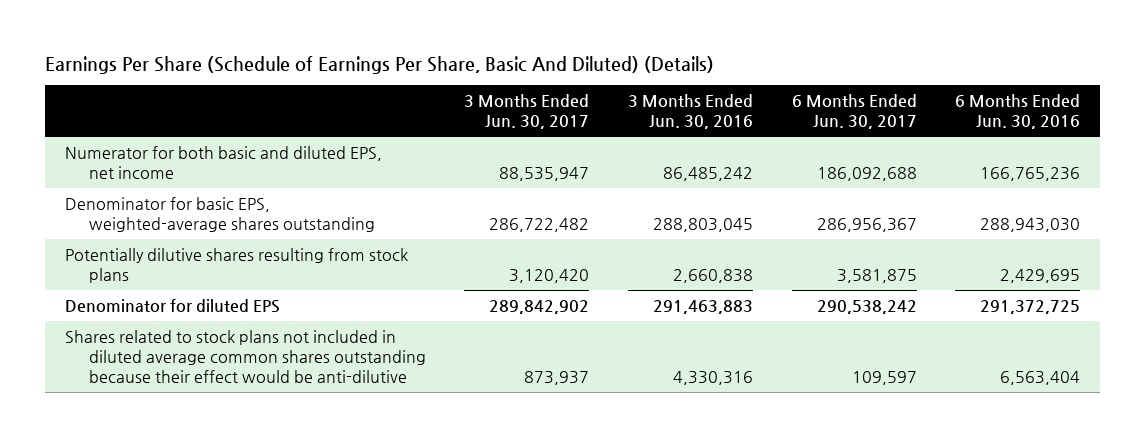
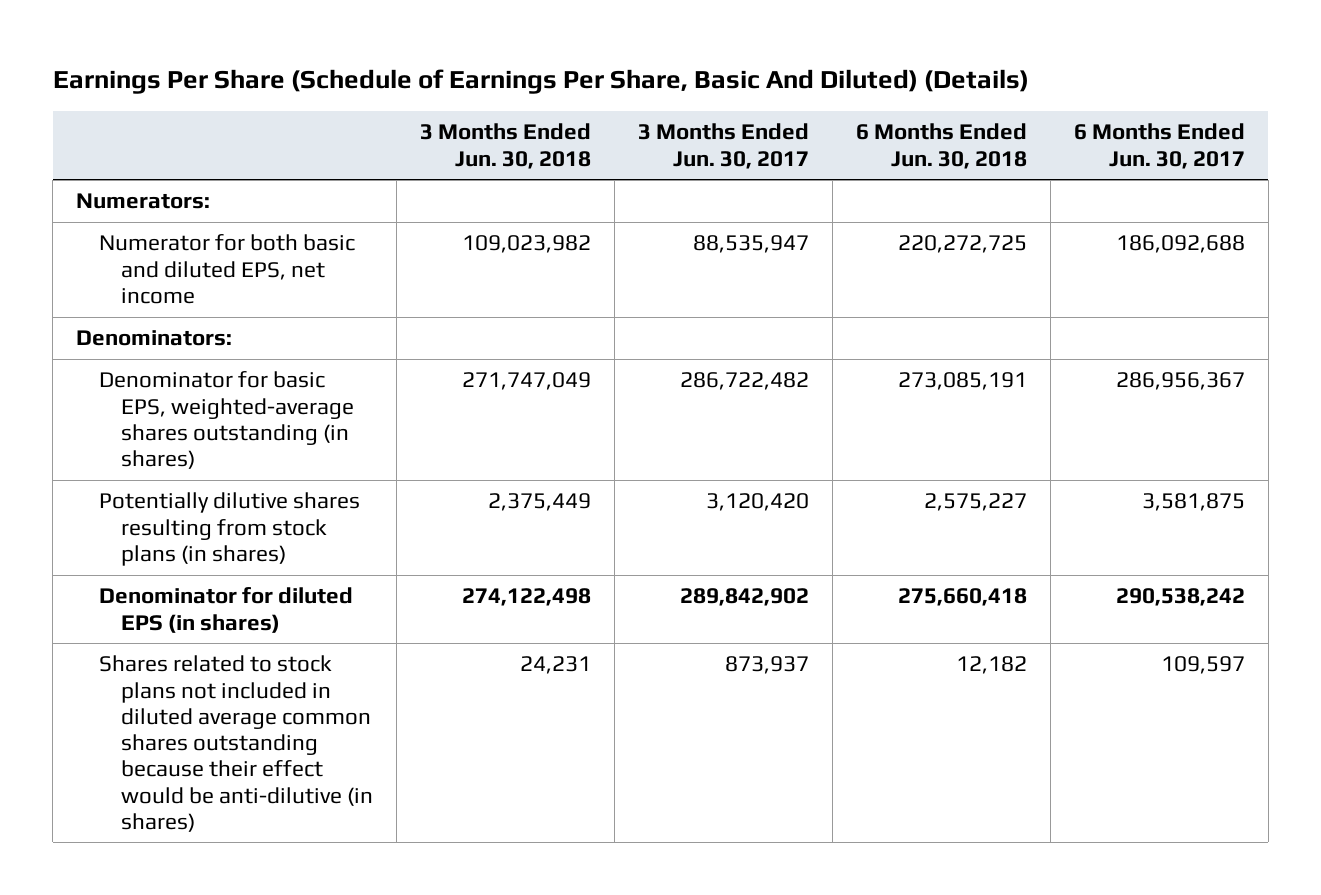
[628,94,754,130] 3 Months Ended Jun. 30, 2016 -> none
[955,94,1081,130] 6 Months Ended Jun. 30, 2016 -> none
none -> [420,123,592,169] 3 Months Ended Jun. 30, 2018
none -> [855,123,1027,169] 6 Months Ended Jun. 30, 2018
none -> [76,193,211,210] Numerators:
none -> [76,330,233,347] Denominators:
[64,196,375,233] Denominator for basic EPS, weighted-average shares outstanding -> [98,371,355,470] Denominator for basic EPS, weighted-average shares outstanding (in shares)
[64,247,408,284] Potentially dilutive shares resulting from stock plans -> [98,492,360,566] Potentially dilutive shares resulting from stock plans (in shares)
[64,298,280,313] Denominator for diluted EPS -> [98,587,353,633] Denominator for diluted EPS (in shares)
[64,329,426,384] Shares related to stock plans not included in diluted average common shares outstanding because their effect would be anti-dilutive -> [98,655,374,832] Shares related to stock plans not included in diluted average common shares outstanding because their effect would be anti-dilutive (in shares)

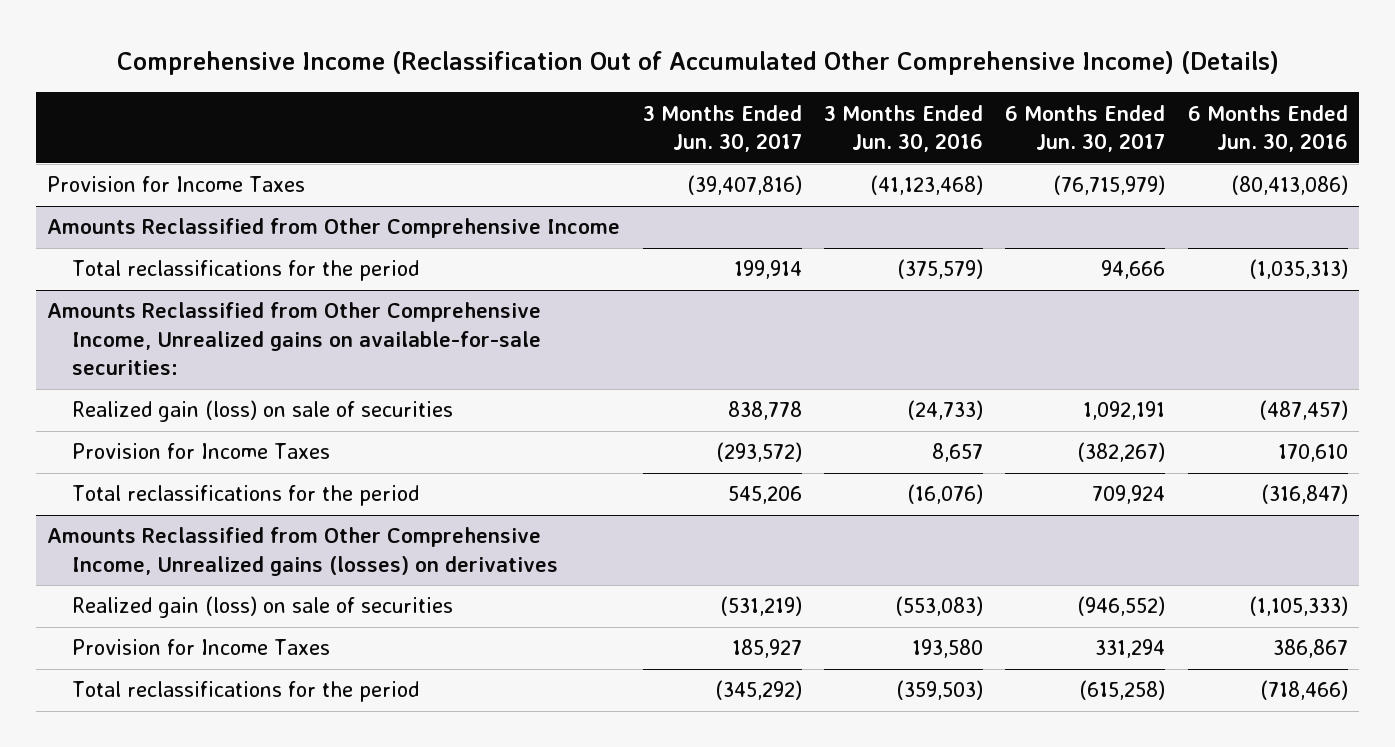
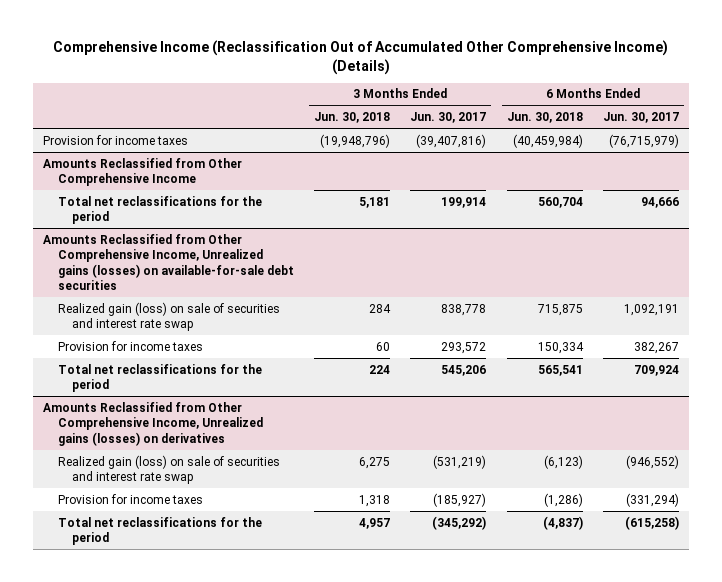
[824,104,984,153] 3 Months Ended Jun. 30, 2016 -> none
[1187,104,1348,153] 6 Months Ended Jun. 30, 2016 -> none
none -> [313,112,390,124] Jun. 30, 2018
none -> [506,112,583,124] Jun. 30, 2018
[47,176,306,193] Provision for Income Taxes -> [43,134,189,145] Provision for income taxes
[71,260,419,282] Total reclassifications for the period -> [57,195,262,225] Total net reclassifications for the period
[47,302,542,376] Amounts Reclassified from Other Comprehensive Income, Unrealized gains on available-for-sale securities: -> [43,233,294,291] Amounts Reclassified from Other Comprehensive Income, Unrealized gains (losses) on available-for-sale debt securities
[71,400,453,423] Realized gain (loss) on sale of securities -> [57,301,280,332] Realized gain (loss) on sale of securities and interest rate swap
[71,443,330,460] Provision for Income Taxes -> [57,340,203,351] Provision for income taxes
[715,442,802,463] (293,572) -> [441,341,487,354] 293,572
[1077,442,1166,463] (382,267) -> [633,341,679,354] 382,267
[71,485,419,507] Total reclassifications for the period -> [57,363,262,393] Total net reclassifications for the period
[71,596,453,619] Realized gain (loss) on sale of securities -> [57,454,280,485] Realized gain (loss) on sale of securities and interest rate swap
[71,639,330,656] Provision for Income Taxes -> [57,493,203,504] Provision for income taxes
[731,639,802,659] 185,927 -> [433,492,487,507] (185,927)
[1095,639,1166,659] 331,294 -> [625,492,679,507] (331,294)
[71,681,419,703] Total reclassifications for the period -> [57,516,262,546] Total net reclassifications for the period

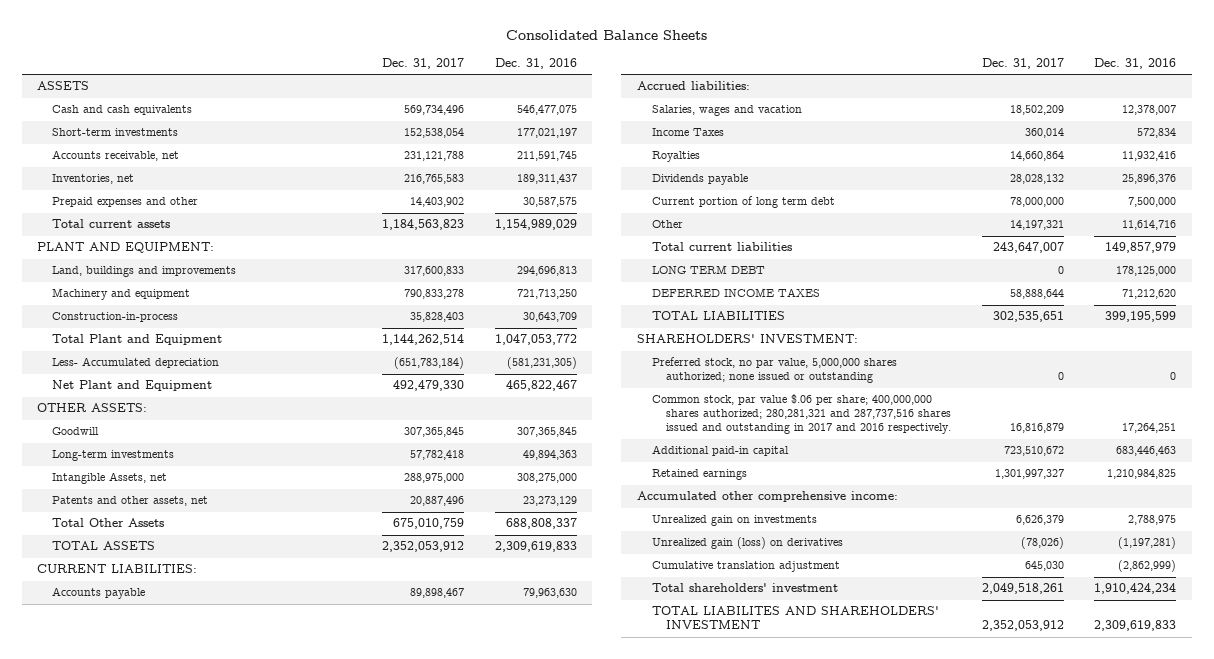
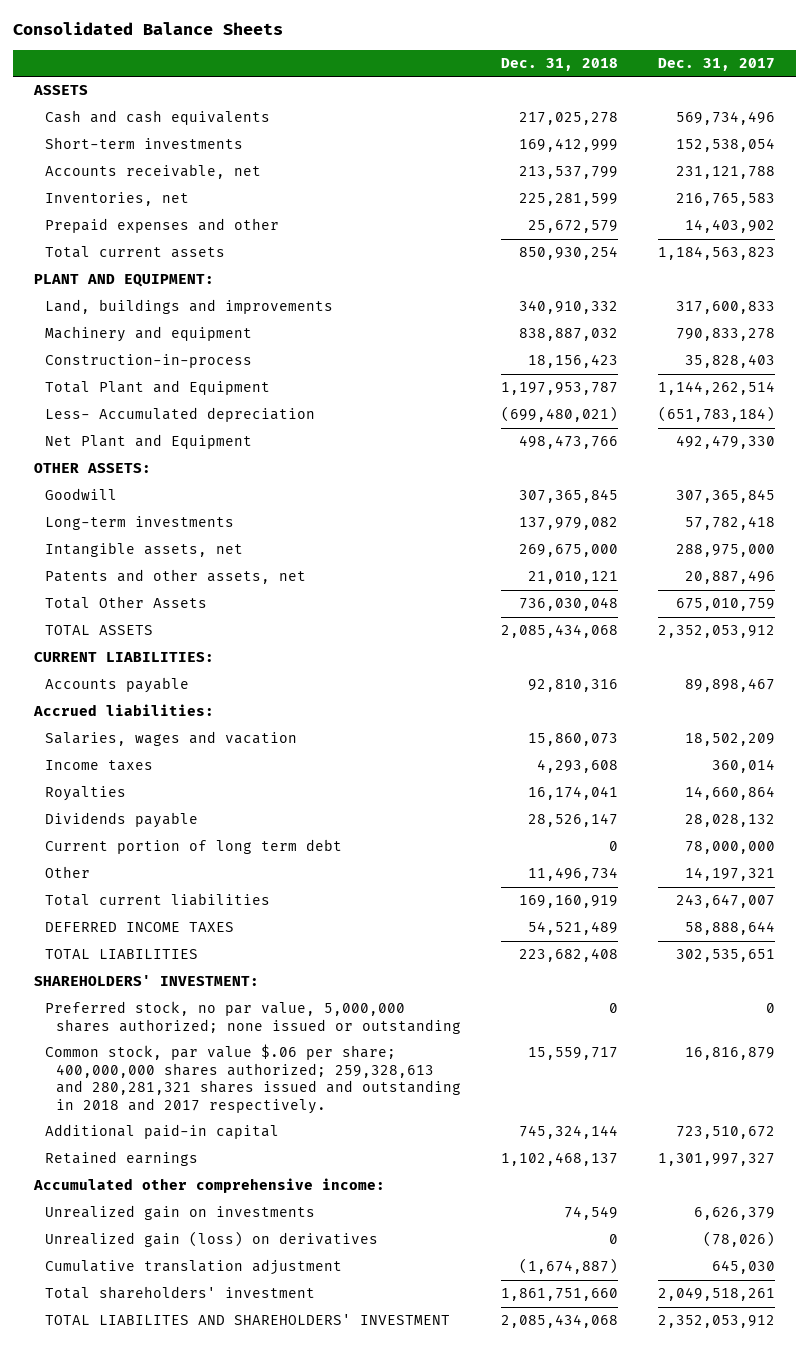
[494,58,577,70] Dec. 31, 2016 -> none
none -> [500,57,618,71] Dec. 31, 2018
[51,472,167,485] Intangible Assets, net -> [44,542,243,558] Intangible assets, net
[651,128,724,137] Income Taxes -> [44,760,153,772] Income taxes
[651,265,765,275] LONG TERM DEBT -> none
[651,394,952,435] Common stock, par value $.06 per share; 400,000,000 shares authorized; 280,281,321 and 287,737,516 shares issued and outstanding in 2017 and 2016 respectively. -> [44,1044,461,1114] Common stock, par value $.06 per share; 400,000,000 shares authorized; 259,328,613 and 280,281,321 shares issued and outstanding in 2018 and 2017 respectively.

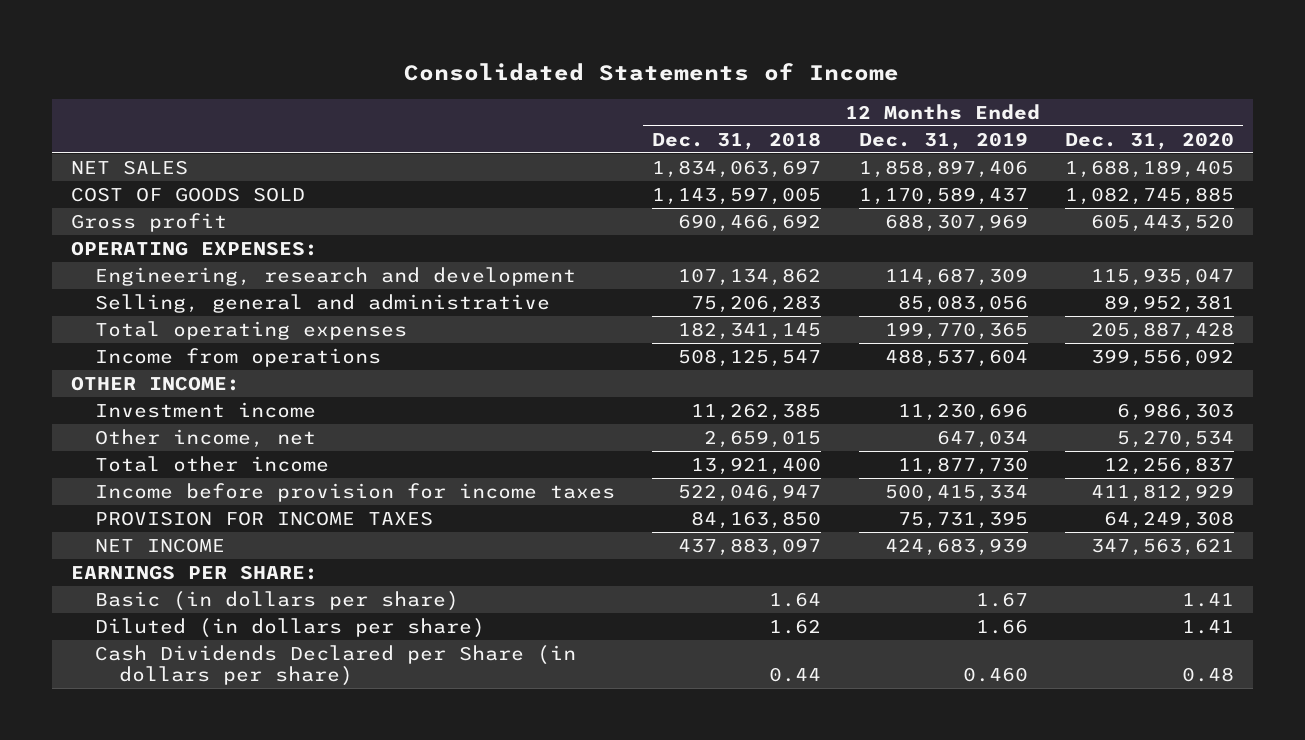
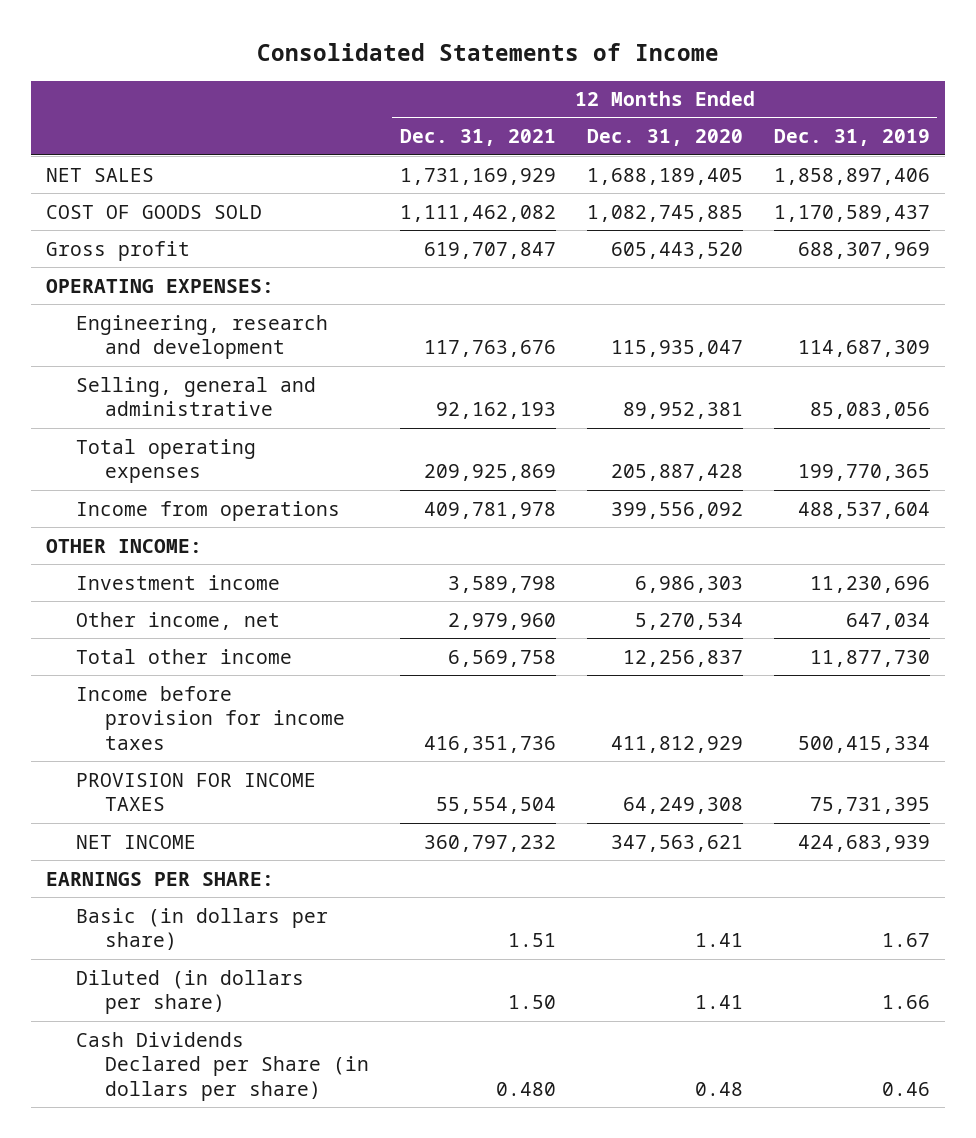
[652,131,822,150] Dec. 31, 2018 -> none
none -> [400,129,557,147] Dec. 31, 2021
[962,667,1028,683] 0.460 -> [881,1081,930,1096] 0.46

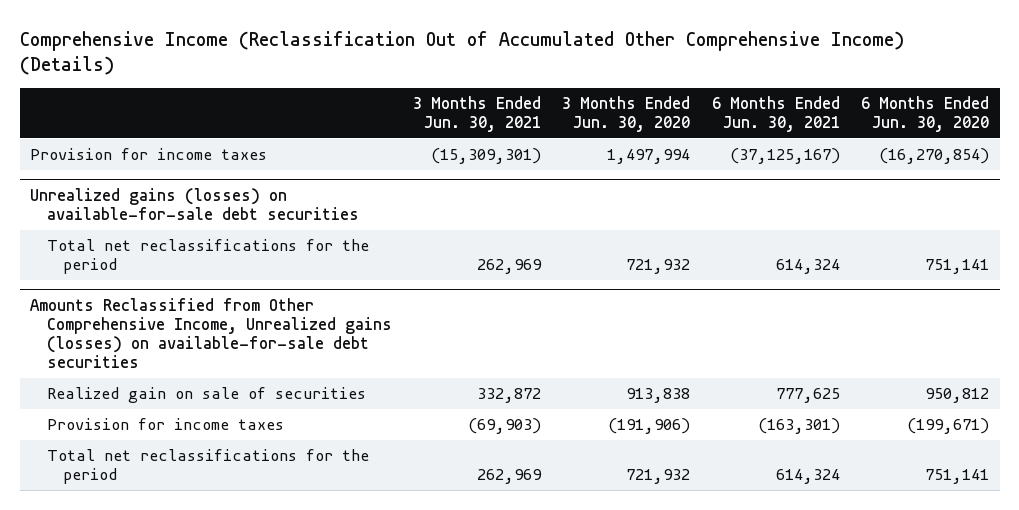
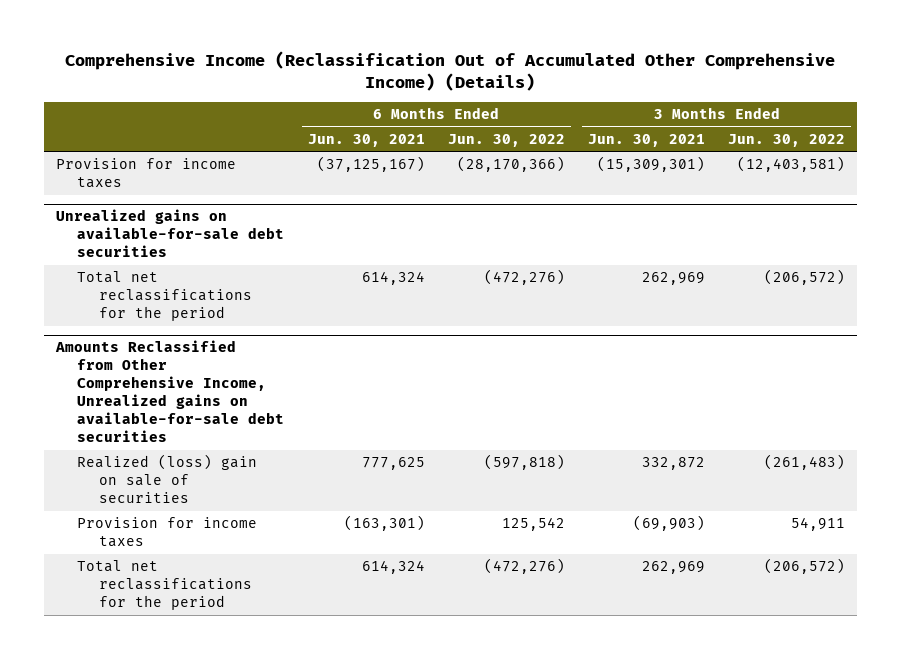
[562,95,691,133] 3 Months Ended Jun. 30, 2020 -> none
[860,95,989,133] 6 Months Ended Jun. 30, 2020 -> none
none -> [447,134,565,148] Jun. 30, 2022
none -> [728,134,846,148] Jun. 30, 2022
[30,187,359,220] Unrealized gains (losses) on available-for-sale debt securities -> [55,209,285,258] Unrealized gains on available-for-sale debt securities
[30,297,392,369] Amounts Reclassified from Other Comprehensive Income, Unrealized gains (losses) on available-for-sale debt securities -> [54,340,285,443] Amounts Reclassified from Other Comprehensive Income, Unrealized gains on available-for-sale debt securities
[46,387,366,404] Realized gain on sale of securities -> [77,454,258,504] Realized (loss) gain on sale of securities

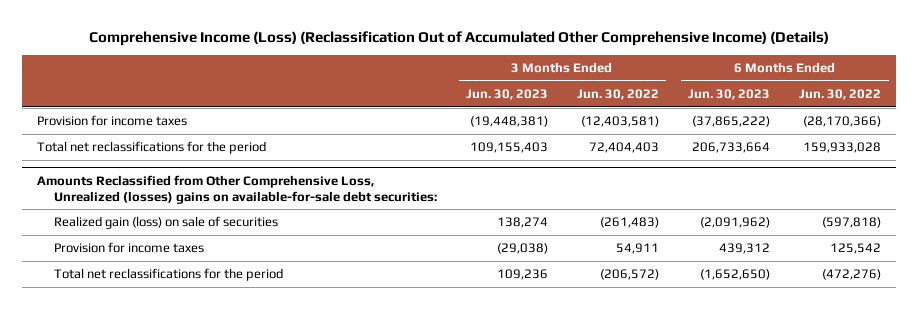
[65,50,836,91] Comprehensive Income (Reclassification Out of Accumulated Other Comprehensive Income) (Details) -> [88,31,829,47] Comprehensive Income (Loss) (Reclassification Out of Accumulated Other Comprehensive Income) (Details)
[307,134,425,148] Jun. 30, 2021 -> none
[588,134,706,148] Jun. 30, 2021 -> none
none -> [465,89,548,101] Jun. 30, 2023
none -> [688,89,771,101] Jun. 30, 2023
[55,209,285,258] Unrealized gains on available-for-sale debt securities -> none
[483,269,565,286] (472,276) -> [803,142,882,154] 159,933,028
[764,269,846,286] (206,572) -> [589,142,660,154] 72,404,403
[54,340,285,443] Amounts Reclassified from Other Comprehensive Income, Unrealized gains on available-for-sale debt securities -> [36,174,437,204] Amounts Reclassified from Other Comprehensive Loss, Unrealized (losses) gains on available-for-sale debt securities:
[77,454,258,504] Realized (loss) gain on sale of securities -> [53,216,278,230] Realized gain (loss) on sale of securities

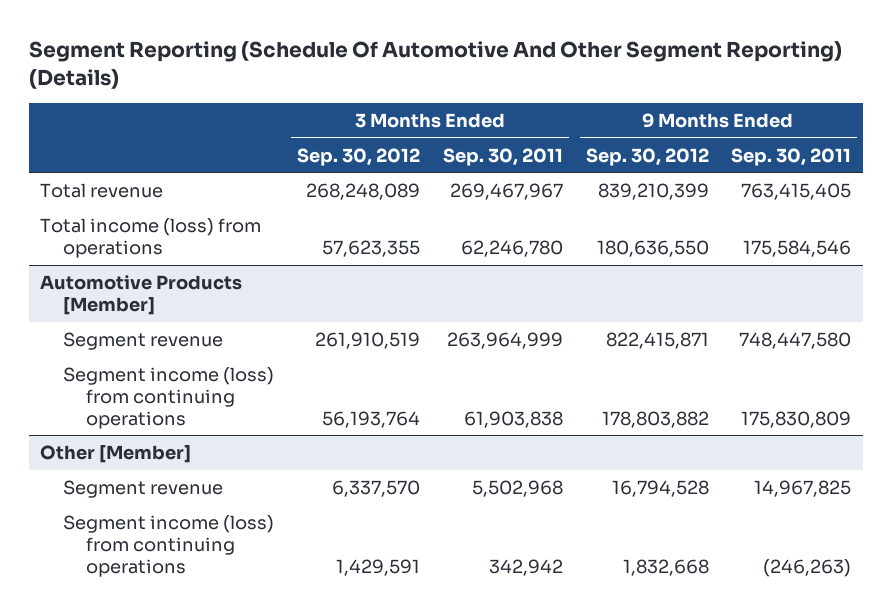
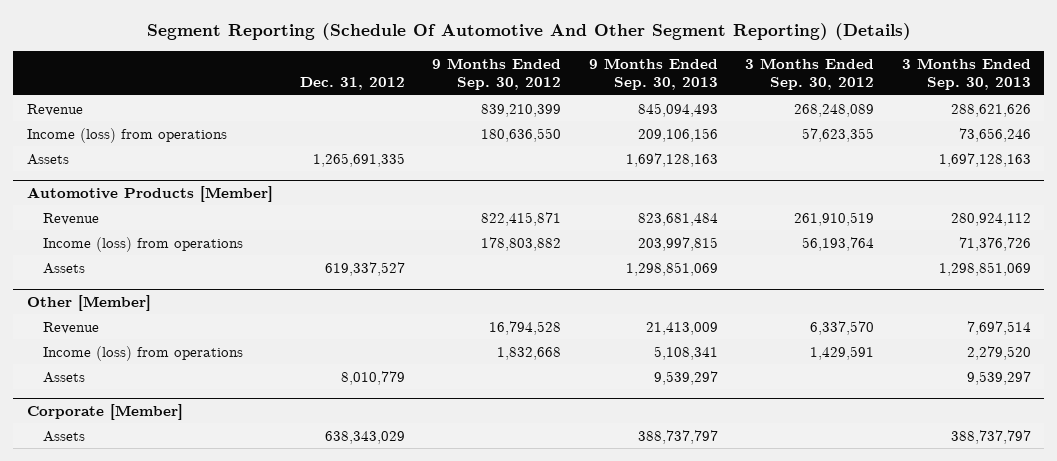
[442,147,563,166] Sep. 30, 2011 -> none
[731,147,852,166] Sep. 30, 2011 -> none
none -> [299,77,405,91] Dec. 31, 2012
none -> [588,57,718,91] 9 Months Ended Sep. 30, 2013
none -> [901,57,1031,91] 3 Months Ended Sep. 30, 2013
[40,182,164,198] Total revenue -> [26,103,83,116] Revenue
[40,217,262,258] Total income (loss) from operations -> [26,127,227,143] Income (loss) from operations
none -> [26,153,69,165] Assets
[63,331,224,350] Segment revenue -> [42,212,99,225] Revenue
[63,366,275,429] Segment income (loss) from continuing operations -> [42,236,243,252] Income (loss) from operations
none -> [42,262,85,274] Assets
[63,479,224,498] Segment revenue -> [42,321,99,334] Revenue
[63,514,275,577] Segment income (loss) from continuing operations -> [42,345,243,361] Income (loss) from operations
none -> [42,371,85,383] Assets
none -> [26,403,183,420] Corporate [Member]
none -> [42,430,85,442] Assets

